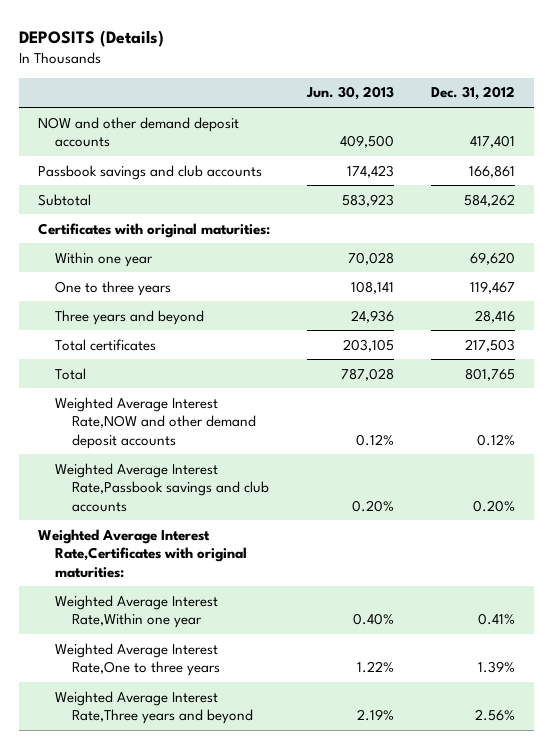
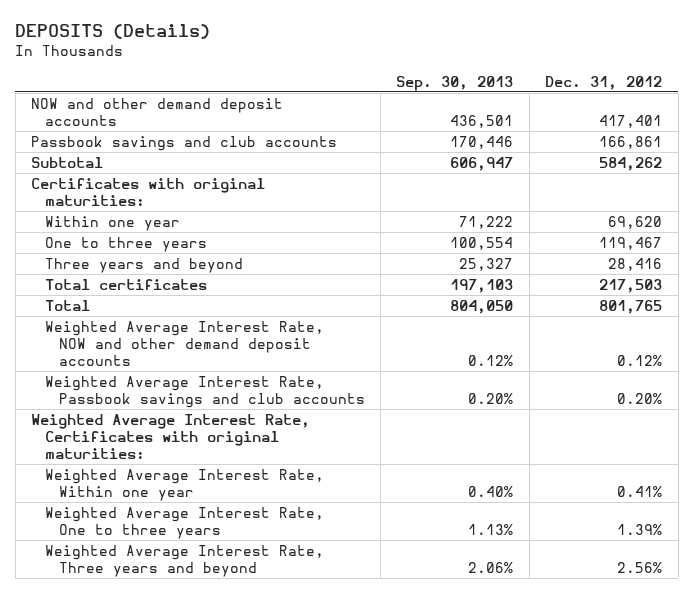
[306,86,395,101] Jun. 30, 2013 -> none
none -> [396,75,514,91] Sep. 30, 2013
[54,396,256,449] Weighted Average Interest Rate,NOW and other demand deposit accounts -> [44,321,324,366] Weighted Average Interest Rate, NOW and other demand deposit accounts
[54,462,269,512] Weighted Average Interest Rate,Passbook savings and club accounts -> [44,376,365,408] Weighted Average Interest Rate, Passbook savings and club accounts
[37,528,247,578] Weighted Average Interest Rate,Certificates with original maturities: -> [30,414,310,459] Weighted Average Interest Rate, Certificates with original maturities:
[54,594,218,629] Weighted Average Interest Rate,Within one year -> [44,469,324,501] Weighted Average Interest Rate, Within one year
[54,642,220,677] Weighted Average Interest Rate,One to three years -> [44,507,324,539] Weighted Average Interest Rate, One to three years
[54,690,253,725] Weighted Average Interest Rate,Three years and beyond -> [44,545,324,577] Weighted Average Interest Rate, Three years and beyond

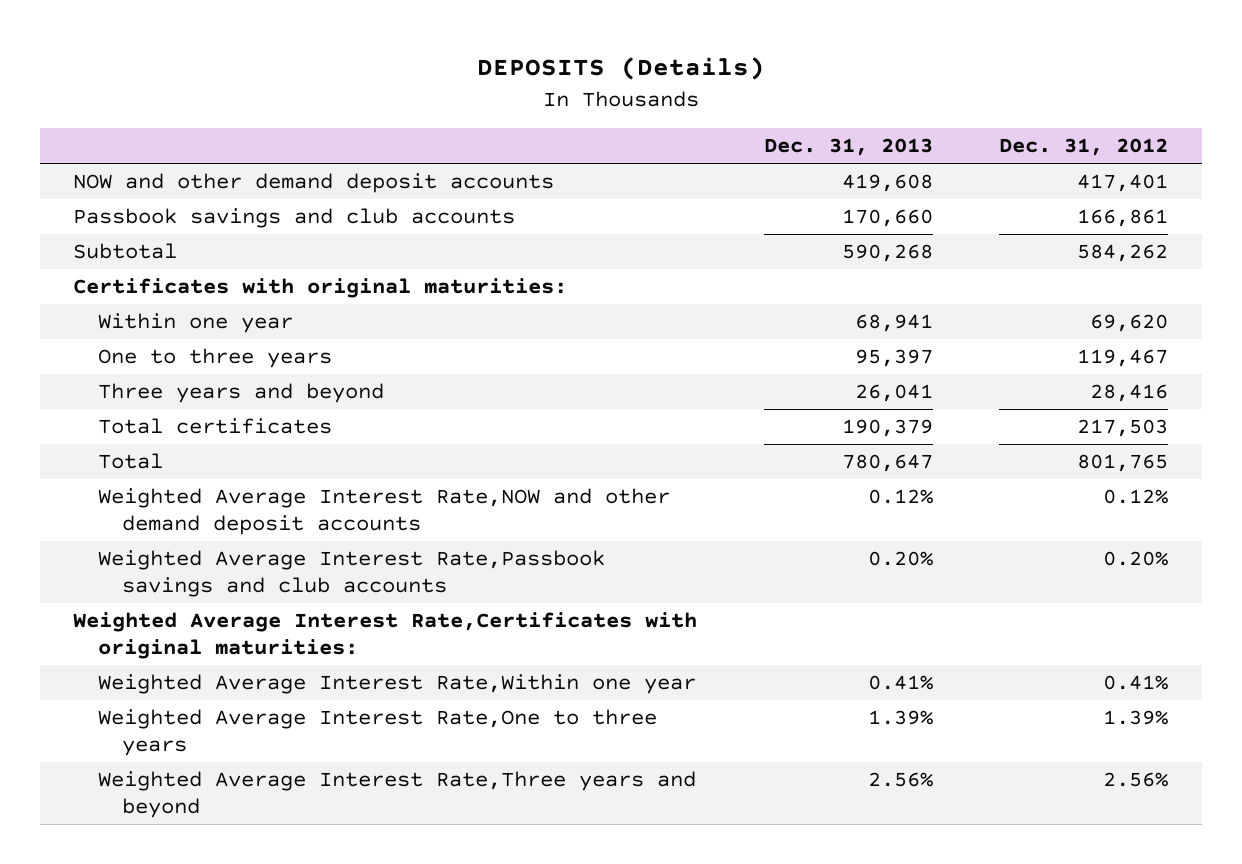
[396,75,514,91] Sep. 30, 2013 -> none
none -> [763,138,933,157] Dec. 31, 2013
[44,321,324,366] Weighted Average Interest Rate, NOW and other demand deposit accounts -> [97,488,670,536] Weighted Average Interest Rate,NOW and other demand deposit accounts
[44,376,365,408] Weighted Average Interest Rate, Passbook savings and club accounts -> [97,550,605,598] Weighted Average Interest Rate,Passbook savings and club accounts
[30,414,310,459] Weighted Average Interest Rate, Certificates with original maturities: -> [73,612,698,660] Weighted Average Interest Rate,Certificates with original maturities:
[44,469,324,501] Weighted Average Interest Rate, Within one year -> [97,674,696,695] Weighted Average Interest Rate,Within one year
[44,507,324,539] Weighted Average Interest Rate, One to three years -> [97,709,657,757] Weighted Average Interest Rate,One to three years
[44,545,324,577] Weighted Average Interest Rate, Three years and beyond -> [97,771,696,819] Weighted Average Interest Rate,Three years and beyond

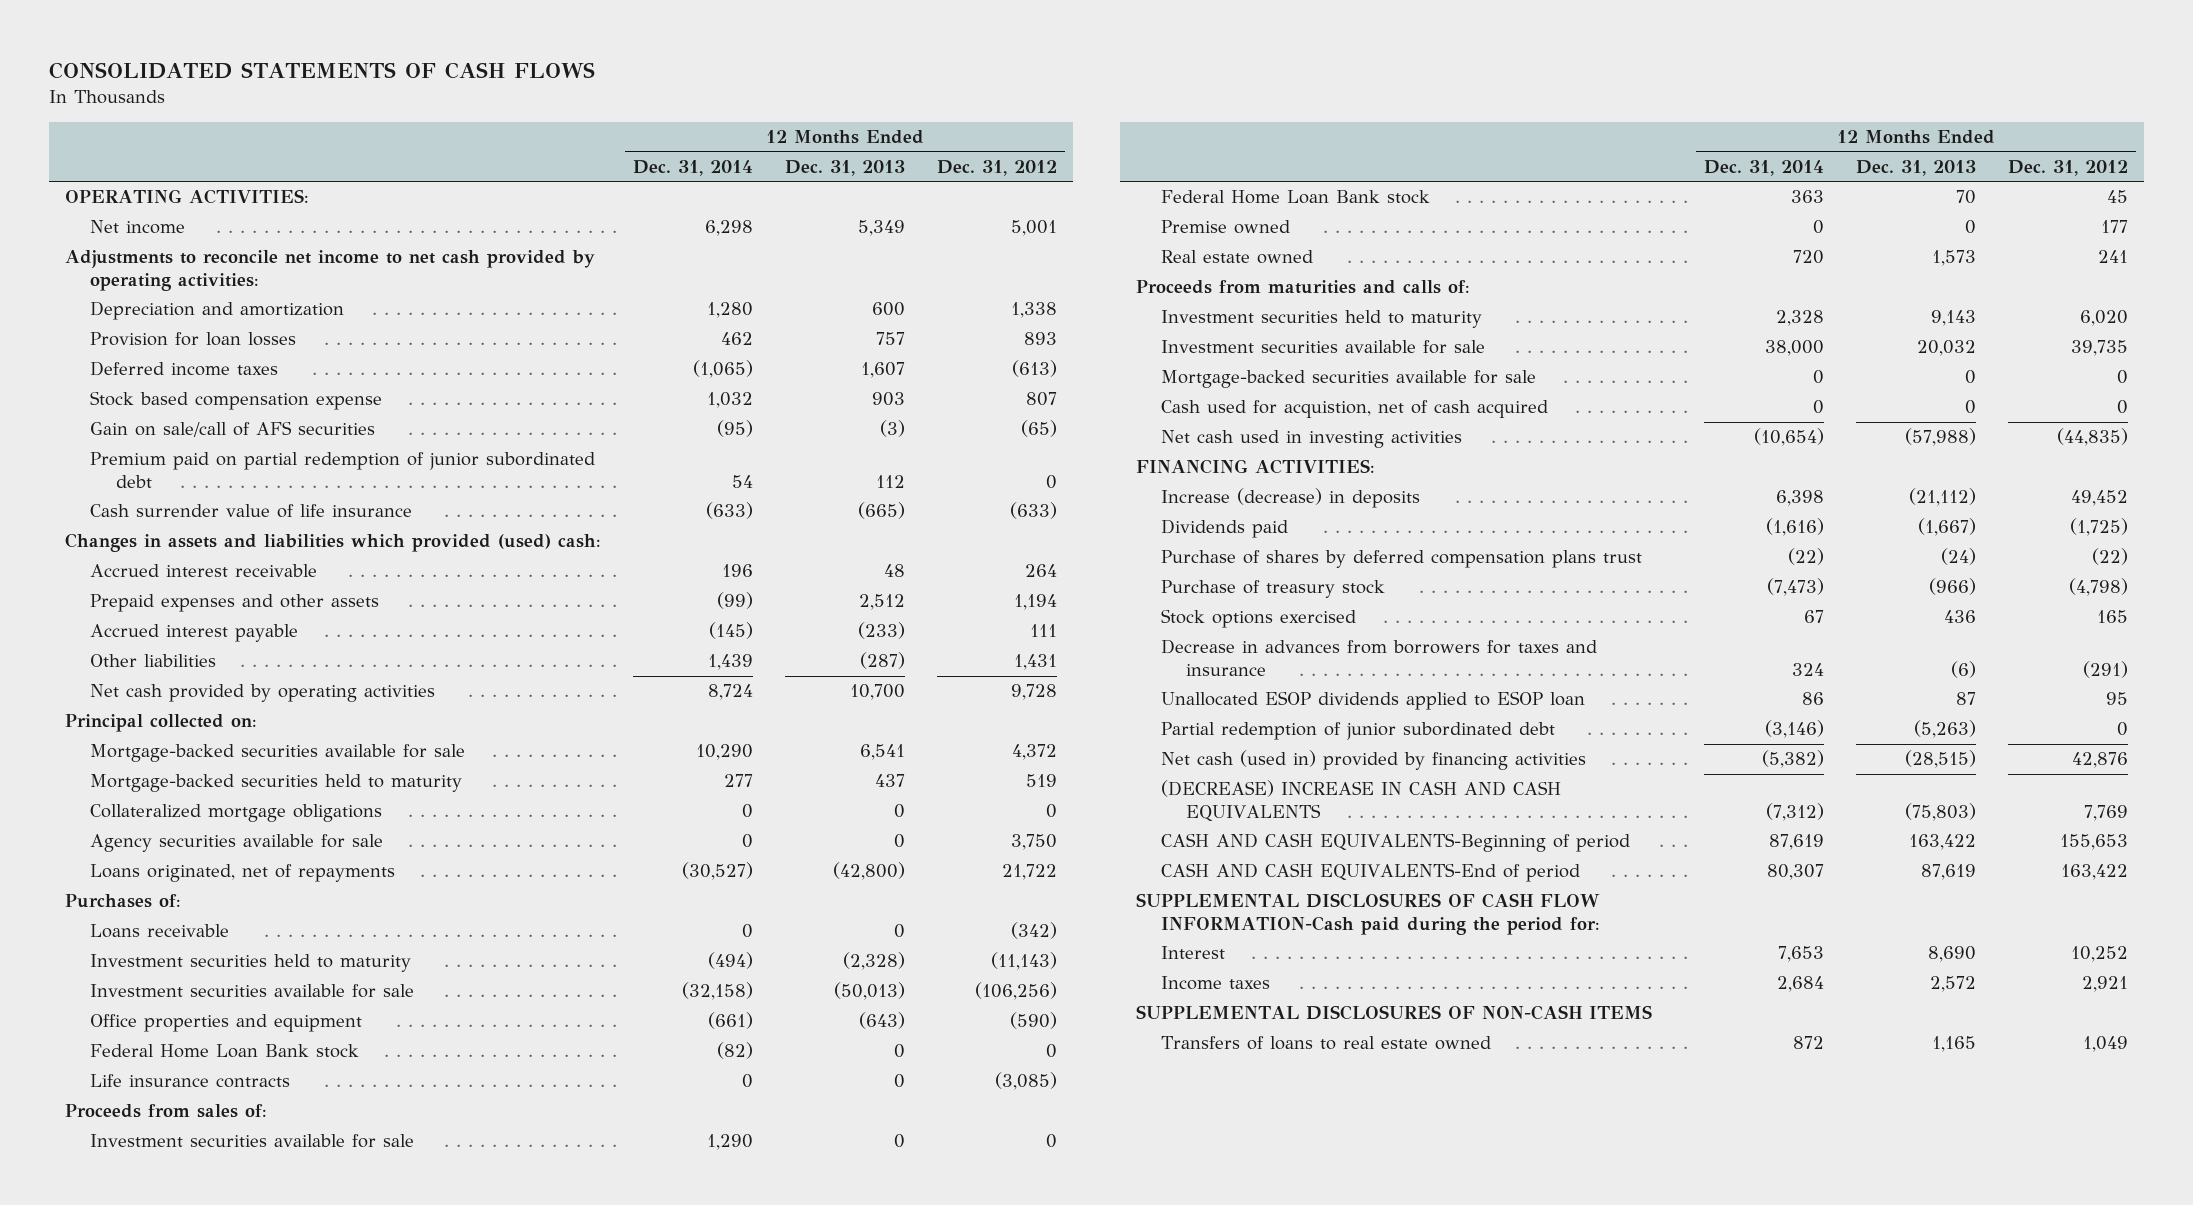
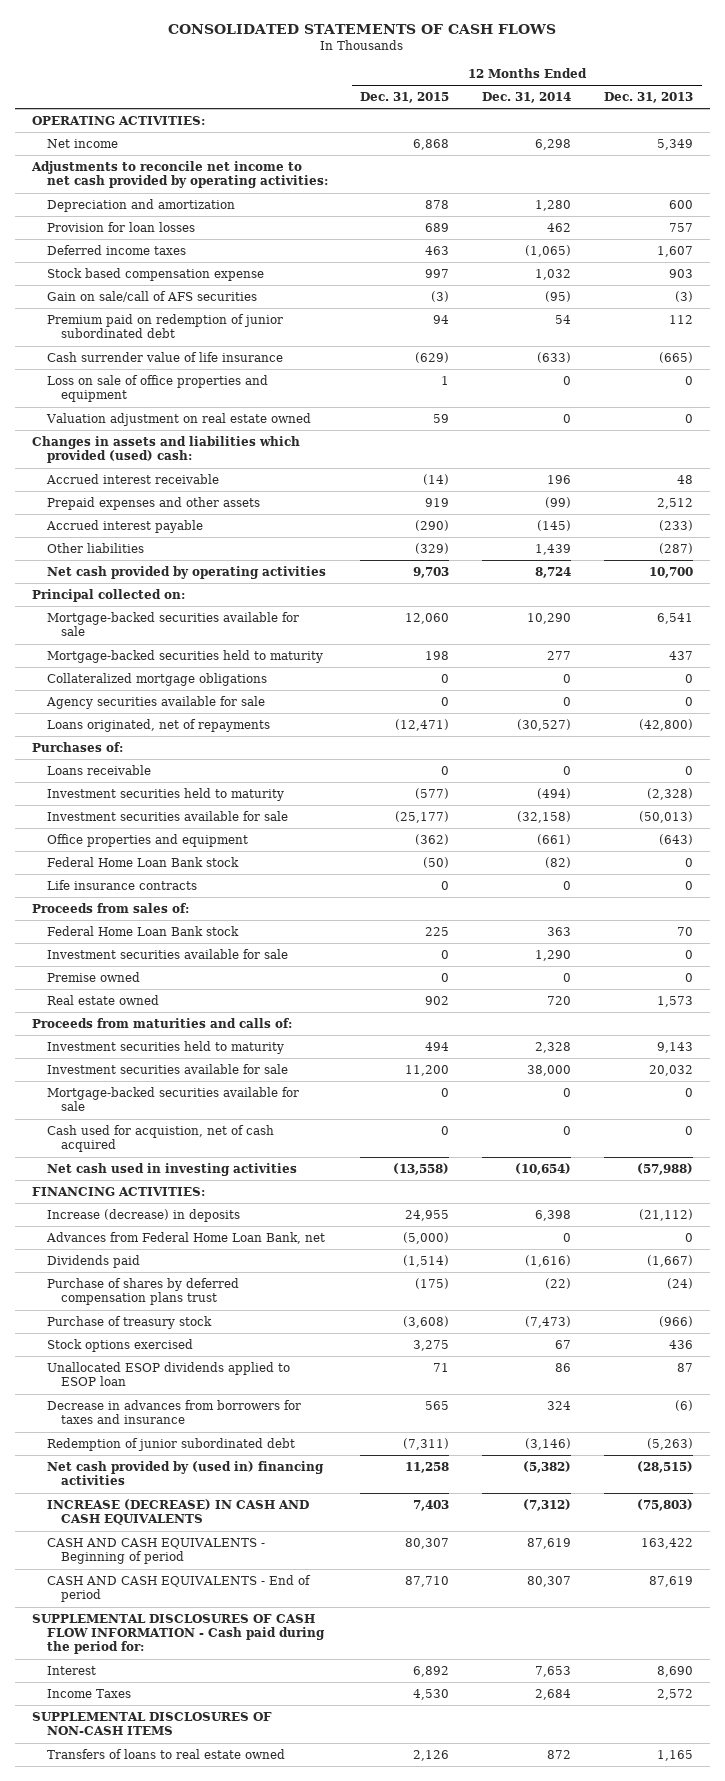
[937,159,1058,176] Dec. 31, 2012 -> none
none -> [360,92,450,104] Dec. 31, 2015
[90,452,596,488] Premium paid on partial redemption of junior subordinated debt -> [46,314,283,339] Premium paid on redemption of junior subordinated debt
none -> [46,375,268,403] Loss on sale of office properties and equipment
none -> [45,413,311,427] Valuation adjustment on real estate owned
[90,1134,415,1149] Investment securities available for sale -> [46,949,288,960] Investment securities available for sale
none -> [45,1232,325,1245] Advances from Federal Home Loan Bank, net
[1161,639,1598,676] Decrease in advances from borrowers for taxes and insurance -> [46,1400,301,1425] Decrease in advances from borrowers for taxes and insurance
[1161,722,1556,741] Partial redemption of junior subordinated debt -> [46,1438,295,1452] Redemption of junior subordinated debt
[1161,750,1587,771] Net cash (used in) provided by financing activities -> [46,1461,324,1486] Net cash provided by (used in) financing activities
[1161,780,1562,822] (DECREASE) INCREASE IN CASH AND CASH EQUIVALENTS -> [46,1499,309,1526] INCREASE (DECREASE) IN CASH AND CASH EQUIVALENTS
[1161,833,1631,853] CASH AND CASH EQUIVALENTS-Beginning of period -> [46,1538,265,1565] CASH AND CASH EQUIVALENTS - Beginning of period
[1161,863,1581,883] CASH AND CASH EQUIVALENTS-End of period -> [46,1575,311,1603] CASH AND CASH EQUIVALENTS - End of period
[1135,893,1601,935] SUPPLEMENTAL DISCLOSURES OF CASH FLOW INFORMATION-Cash paid during the period for: -> [31,1614,325,1655] SUPPLEMENTAL DISCLOSURES OF CASH FLOW INFORMATION - Cash paid during the period for:
[1161,976,1271,991] Income taxes -> [46,1689,131,1699] Income Taxes

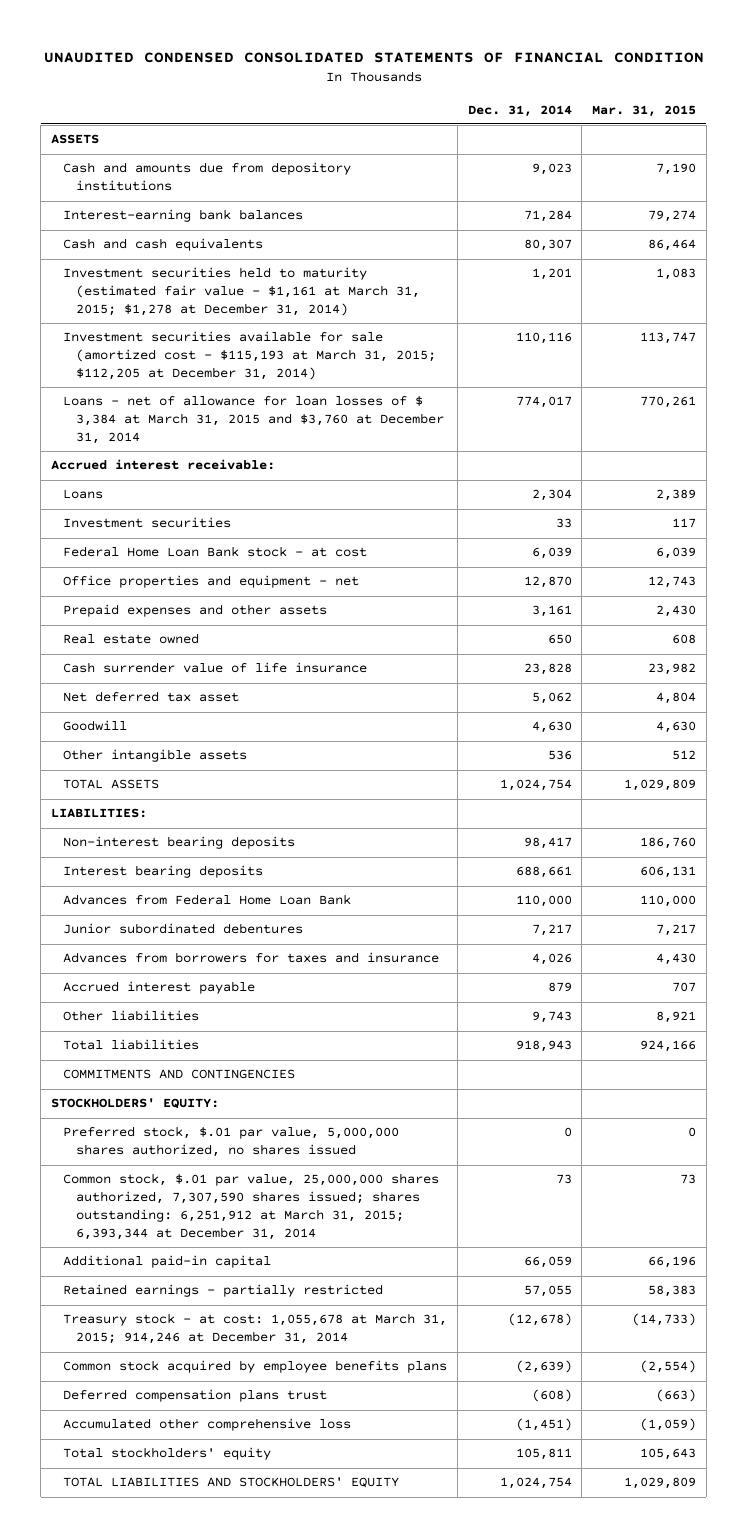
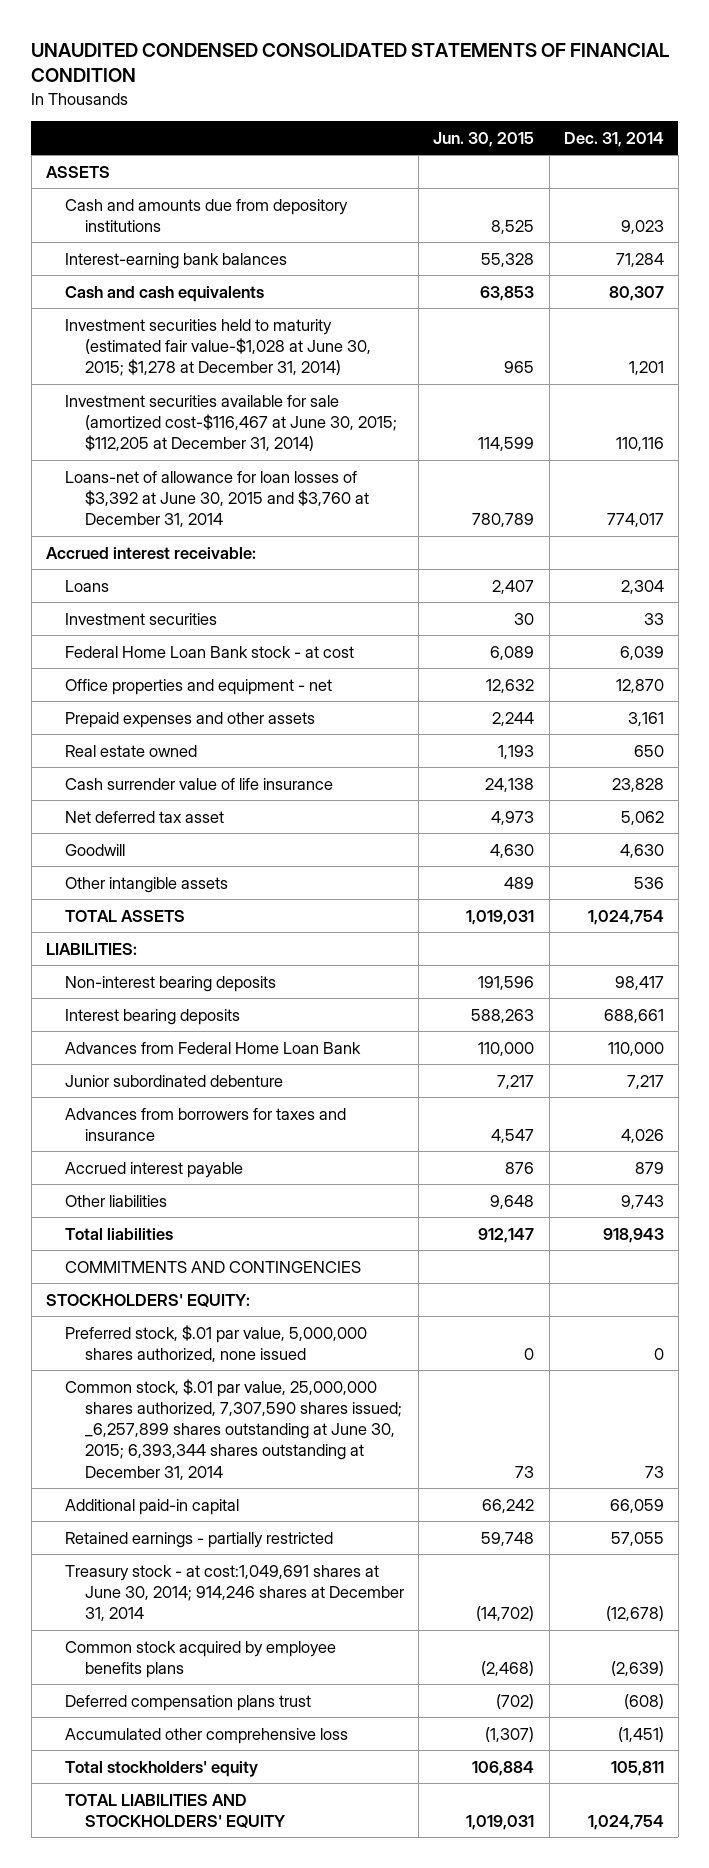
[592,104,697,117] Mar. 31, 2015 -> none
none -> [433,131,535,147] Jun. 30, 2015
[63,267,420,317] Investment securities held to maturity (estimated fair value - $1,161 at March 31, 2015; $1,278 at December 31, 2014) -> [65,318,371,377] Investment securities held to maturity (estimated fair value-$1,028 at June 30, 2015; $1,278 at December 31, 2014)
[63,331,436,381] Investment securities available for sale (amortized cost - $115,193 at March 31, 2015; $112,205 at December 31, 2014) -> [65,394,397,452] Investment securities available for sale (amortized cost-$116,467 at June 30, 2015; $112,205 at December 31, 2014)
[63,396,444,445] Loans - net of allowance for loan losses of $ 3,384 at March 31, 2015 and $3,760 at December 31, 2014 -> [65,470,369,528] Loans-net of allowance for loan losses of $3,392 at June 30, 2015 and $3,760 at December 31, 2014
[63,923,304,935] Junior subordinated debentures -> [65,1074,284,1087] Junior subordinated debenture
[63,1126,400,1158] Preferred stock, $.01 par value, 5,000,000 shares authorized, no shares issued -> [65,1324,368,1362] Preferred stock, $.01 par value, 5,000,000 shares authorized, none issued
[63,1173,440,1241] Common stock, $.01 par value, 25,000,000 shares authorized, 7,307,590 shares issued; shares outstanding: 6,251,912 at March 31, 2015; 6,393,344 at December 31, 2014 -> [65,1378,402,1480] Common stock, $.01 par value, 25,000,000 shares authorized, 7,307,590 shares issued; _6,257,899 shares outstanding at June 30, 2015; 6,393,344 shares outstanding at December 31, 2014
[63,1313,448,1345] Treasury stock - at cost: 1,055,678 at March 31, 2015; 914,246 at December 31, 2014 -> [65,1564,404,1622] Treasury stock - at cost:1,049,691 shares at June 30, 2014; 914,246 shares at December 31, 2014

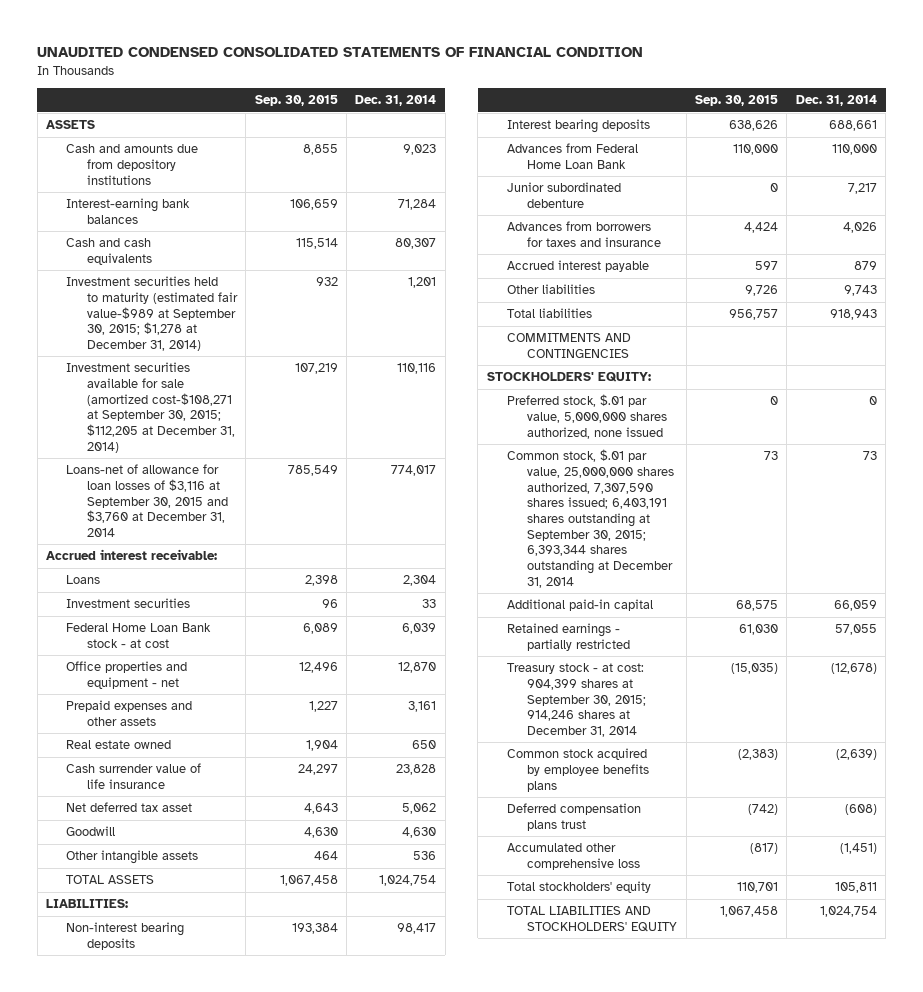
[433,131,535,147] Jun. 30, 2015 -> none
none -> [254,95,338,107] Sep. 30, 2015
[65,318,371,377] Investment securities held to maturity (estimated fair value-$1,028 at June 30, 2015; $1,278 at December 31, 2014) -> [66,276,238,351] Investment securities held to maturity (estimated fair value-$989 at September 30, 2015; $1,278 at December 31, 2014)
[65,394,397,452] Investment securities available for sale (amortized cost-$116,467 at June 30, 2015; $112,205 at December 31, 2014) -> [66,362,235,453] Investment securities available for sale (amortized cost-$108,271 at September 30, 2015; $112,205 at December 31, 2014)
[65,470,369,528] Loans-net of allowance for loan losses of $3,392 at June 30, 2015 and $3,760 at December 31, 2014 -> [66,464,228,537] Loans-net of allowance for loan losses of $3,116 at September 30, 2015 and $3,760 at December 31, 2014
[65,1378,402,1480] Common stock, $.01 par value, 25,000,000 shares authorized, 7,307,590 shares issued; _6,257,899 shares outstanding at June 30, 2015; 6,393,344 shares outstanding at December 31, 2014 -> [506,449,675,588] Common stock, $.01 par value, 25,000,000 shares authorized, 7,307,590 shares issued; 6,403,191 shares outstanding at September 30, 2015; 6,393,344 shares outstanding at December 31, 2014
[65,1564,404,1622] Treasury stock - at cost:1,049,691 shares at June 30, 2014; 914,246 shares at December 31, 2014 -> [506,663,647,737] Treasury stock - at cost: 904,399 shares at September 30, 2015; 914,246 shares at December 31, 2014

